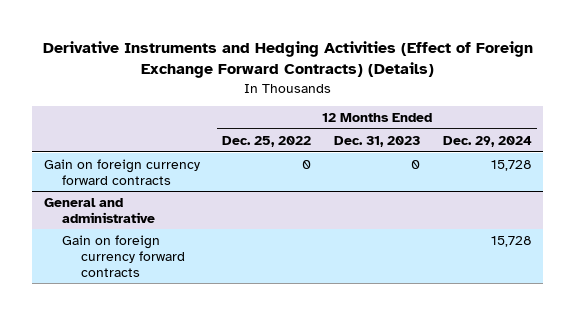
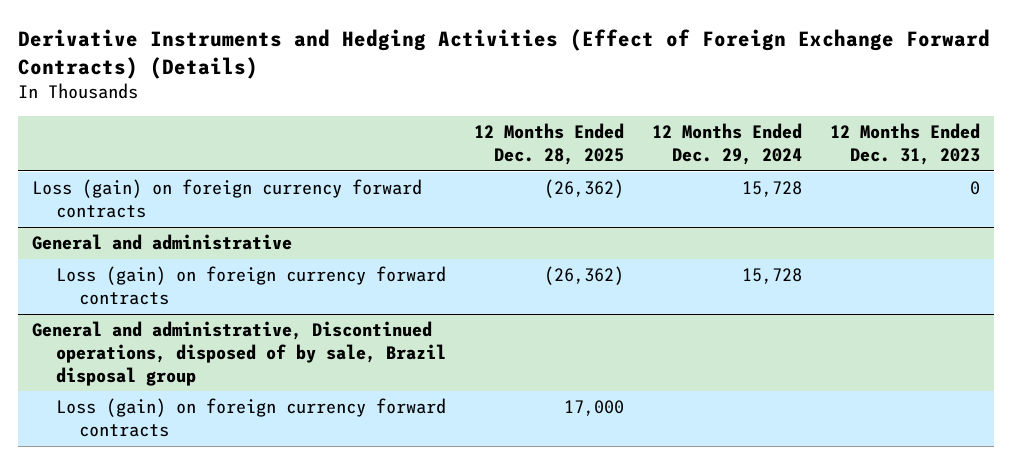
[222,135,312,147] Dec. 25, 2022 -> none
none -> [473,123,624,166] 12 Months Ended Dec. 28, 2025
[43,158,200,185] Gain on foreign currency forward contracts -> [31,179,422,219] Loss (gain) on foreign currency forward contracts
[62,234,186,277] Gain on foreign currency forward contracts -> [55,266,446,306] Loss (gain) on foreign currency forward contracts
none -> [31,321,446,386] General and administrative, Discontinued operations, disposed of by sale, Brazil disposal group
none -> [55,398,446,438] Loss (gain) on foreign currency forward contracts

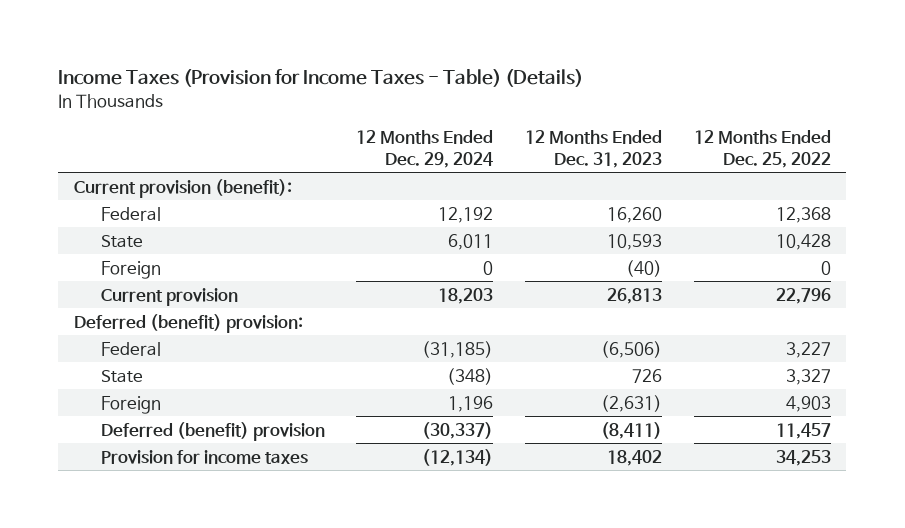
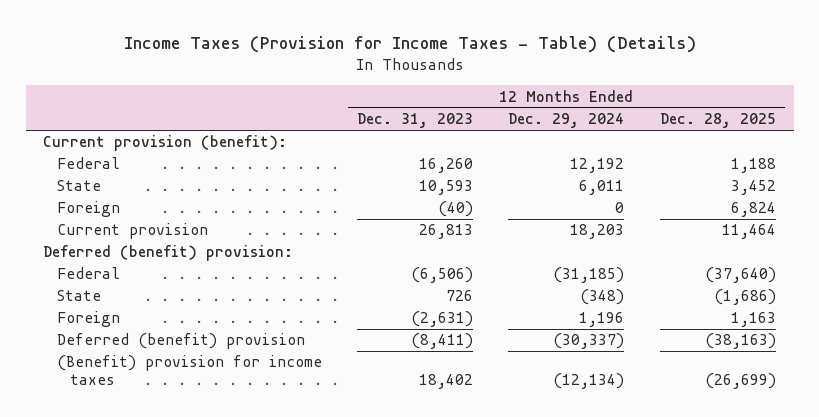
[693,130,831,168] 12 Months Ended Dec. 25, 2022 -> none
none -> [659,113,776,129] Dec. 28, 2025
[100,449,308,464] Provision for income taxes -> [56,355,322,386] (Benefit) provision for income taxes

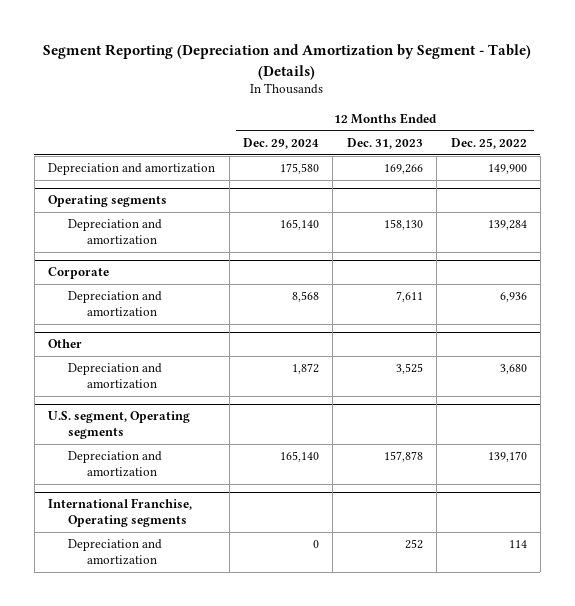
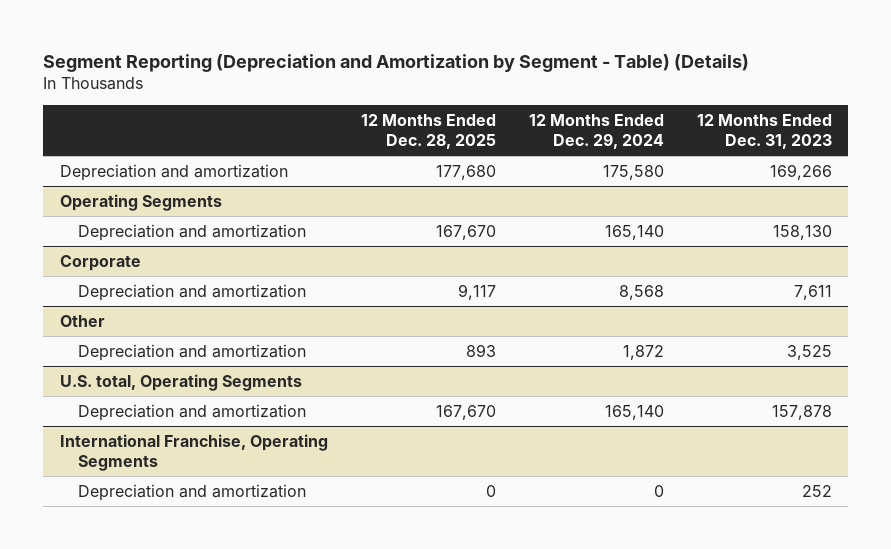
[450,137,527,149] Dec. 25, 2022 -> none
none -> [360,113,496,149] 12 Months Ended Dec. 28, 2025
[48,195,168,208] Operating segments -> [59,193,222,211] Operating Segments
[48,411,191,440] U.S. segment, Operating segments -> [59,373,302,391] U.S. total, Operating Segments
[48,498,193,528] International Franchise, Operating segments -> [59,433,328,471] International Franchise, Operating Segments

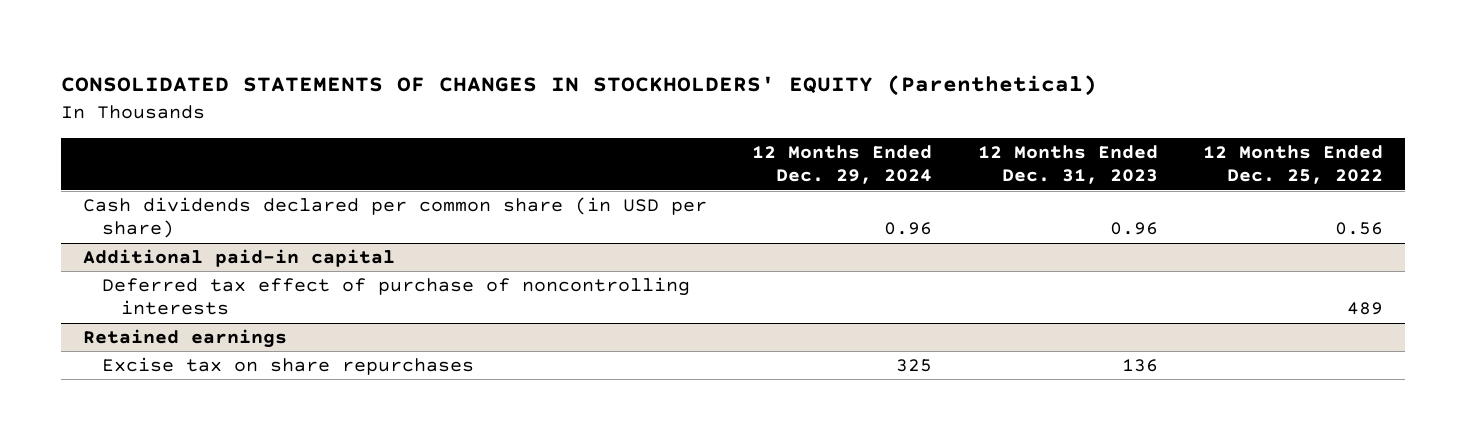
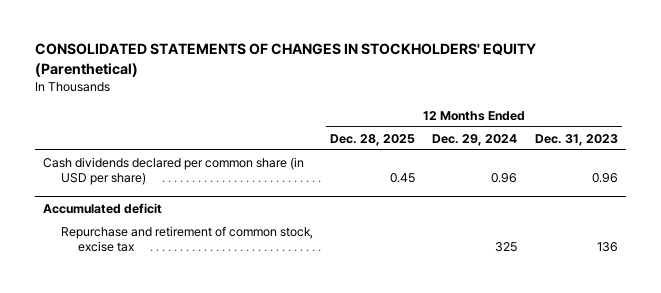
[1202,145,1383,185] 12 Months Ended Dec. 25, 2022 -> none
none -> [330,133,416,146] Dec. 28, 2025
[83,249,396,268] Additional paid-in capital -> none
[101,277,690,316] Deferred tax effect of purchase of noncontrolling interests -> none
[83,329,288,349] Retained earnings -> [43,202,163,214] Accumulated deficit
[101,357,474,376] Excise tax on share repurchases -> [60,226,313,253] Repurchase and retirement of common stock, excise tax

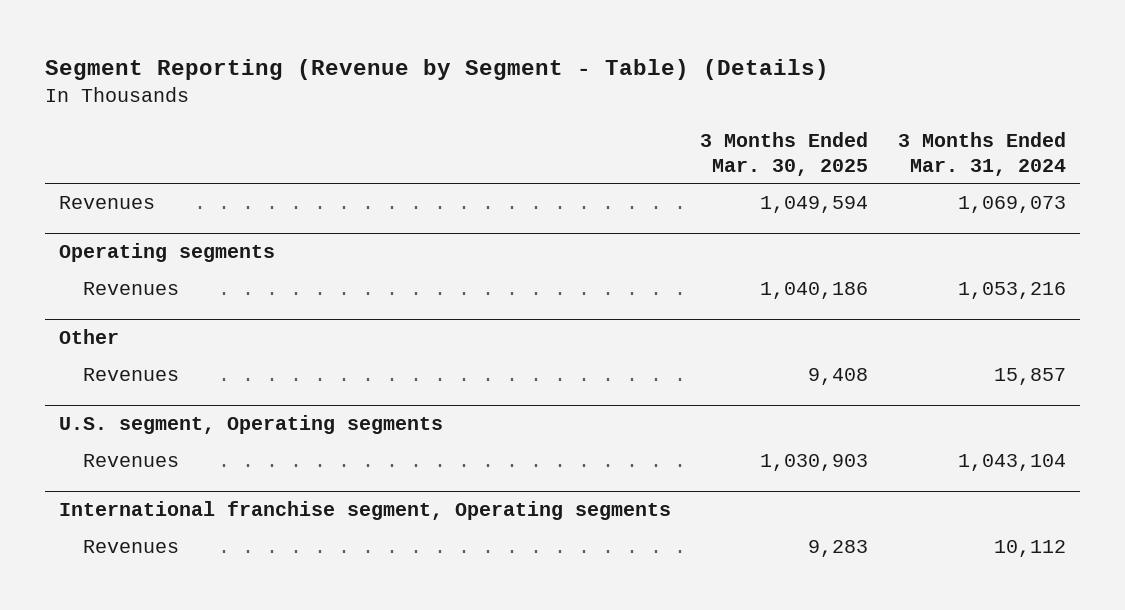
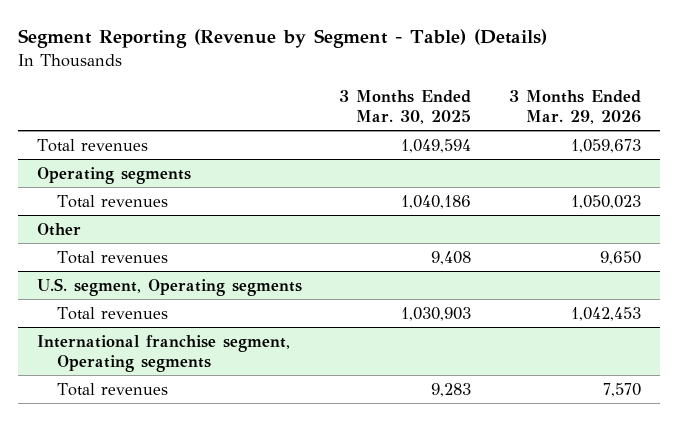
[897,131,1066,176] 3 Months Ended Mar. 31, 2024 -> none
none -> [508,89,641,125] 3 Months Ended Mar. 29, 2026
[59,195,156,209] Revenues -> [36,138,148,152] Total revenues
[83,281,180,295] Revenues -> [56,194,168,208] Total revenues
[83,367,180,381] Revenues -> [56,250,168,264] Total revenues
[83,453,180,467] Revenues -> [56,306,168,320] Total revenues
[83,539,180,553] Revenues -> [56,382,168,396] Total revenues

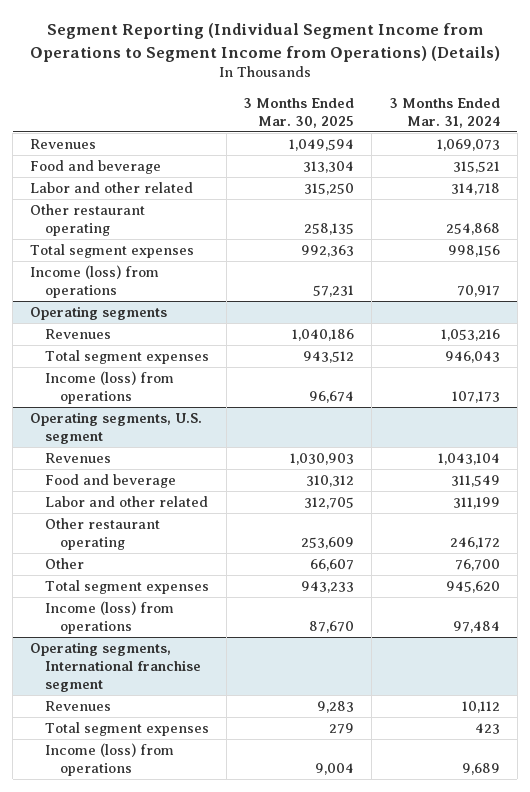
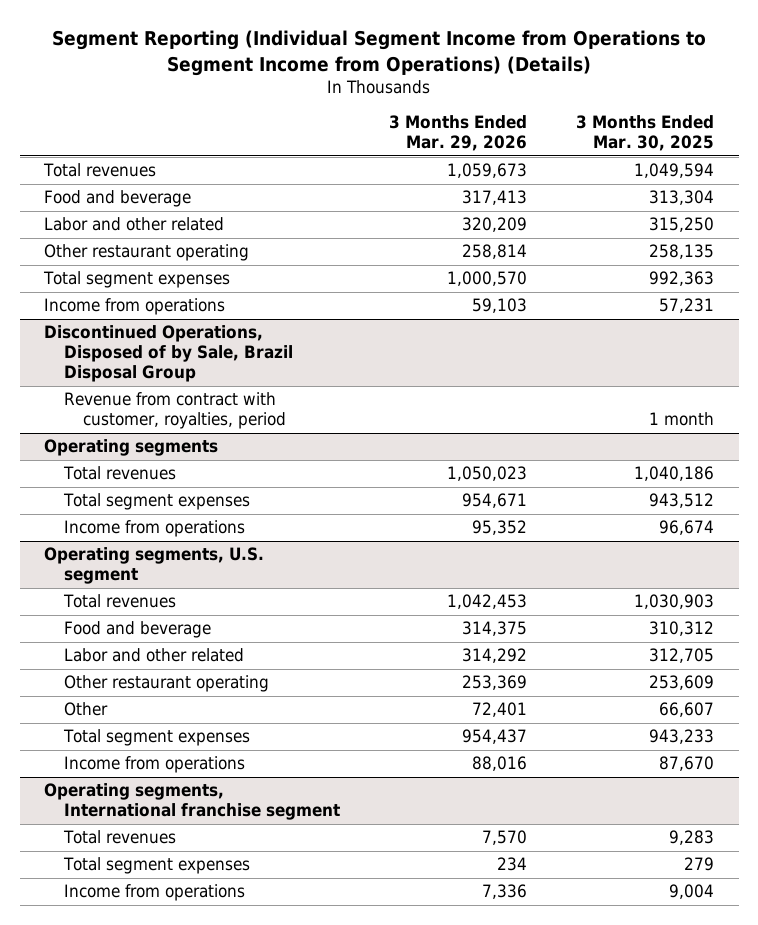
[389,97,501,129] 3 Months Ended Mar. 31, 2024 -> none
none -> [388,115,527,152] 3 Months Ended Mar. 29, 2026
[29,138,96,149] Revenues -> [43,163,157,178] Total revenues
[29,264,159,299] Income (loss) from operations -> [44,298,226,316] Income from operations
none -> [44,325,293,383] Discontinued Operations, Disposed of by Sale, Brazil Disposal Group
none -> [63,392,287,430] Revenue from contract with customer, royalties, period
[44,328,111,339] Revenues -> [62,466,176,481] Total revenues
[44,370,174,405] Income (loss) from operations -> [63,520,245,538] Income from operations
[44,452,111,463] Revenues -> [62,594,176,609] Total revenues
[44,600,174,635] Income (loss) from operations -> [63,756,245,774] Income from operations
[44,700,111,711] Revenues -> [62,830,176,845] Total revenues
[44,742,174,777] Income (loss) from operations -> [63,884,245,902] Income from operations

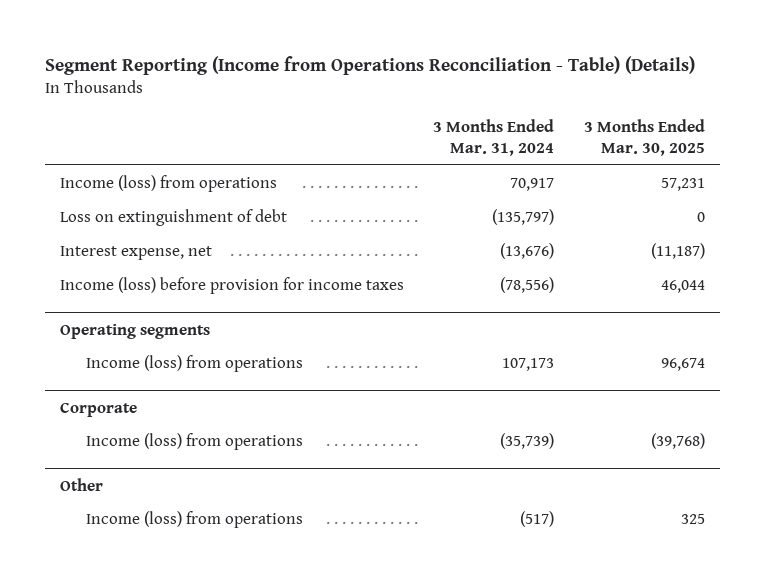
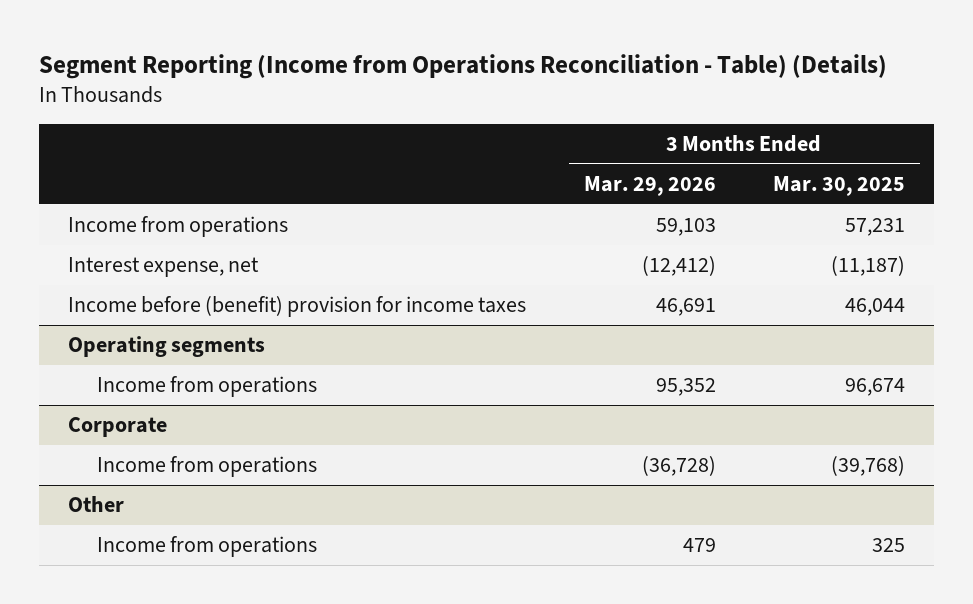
[433,118,555,157] 3 Months Ended Mar. 31, 2024 -> none
none -> [583,175,716,196] Mar. 29, 2026
[59,208,287,226] Loss on extinguishment of debt -> none
[59,174,277,192] Income (loss) from operations -> [67,216,288,238] Income from operations
[59,276,404,294] Income (loss) before provision for income taxes -> [67,296,526,318] Income before (benefit) provision for income taxes
[86,354,304,372] Income (loss) from operations -> [96,376,317,398] Income from operations
[86,432,304,450] Income (loss) from operations -> [96,456,317,478] Income from operations
[86,510,304,528] Income (loss) from operations -> [96,536,317,558] Income from operations

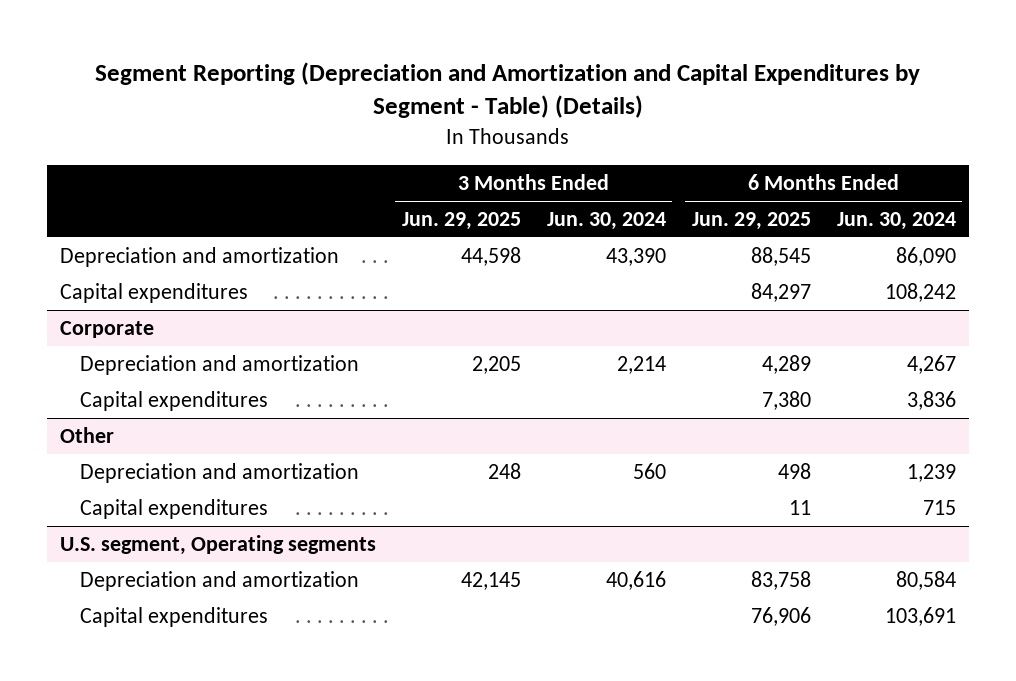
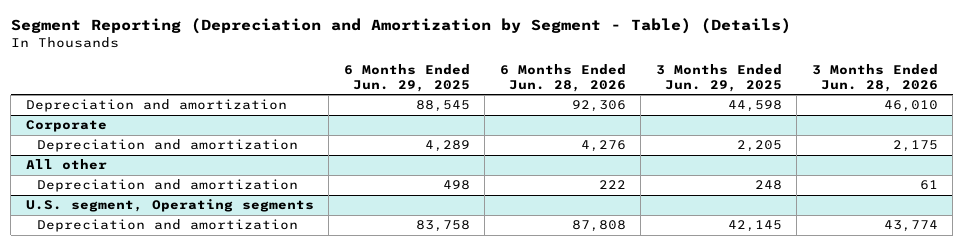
[94,61,920,119] Segment Reporting (Depreciation and Amortization and Capital Expenditures by Segment - Table) (Details) -> [10,18,791,35] Segment Reporting (Depreciation and Amortization by Segment - Table) (Details)
[546,211,666,230] Jun. 30, 2024 -> none
[836,211,956,230] Jun. 30, 2024 -> none
none -> [499,63,626,92] 6 Months Ended Jun. 28, 2026
none -> [811,63,938,92] 3 Months Ended Jun. 28, 2026
[59,282,248,303] Capital expenditures -> none
[80,390,269,411] Capital expenditures -> none
[59,426,114,443] Other -> [25,159,107,171] All other
[80,498,269,519] Capital expenditures -> none
[80,606,269,627] Capital expenditures -> none

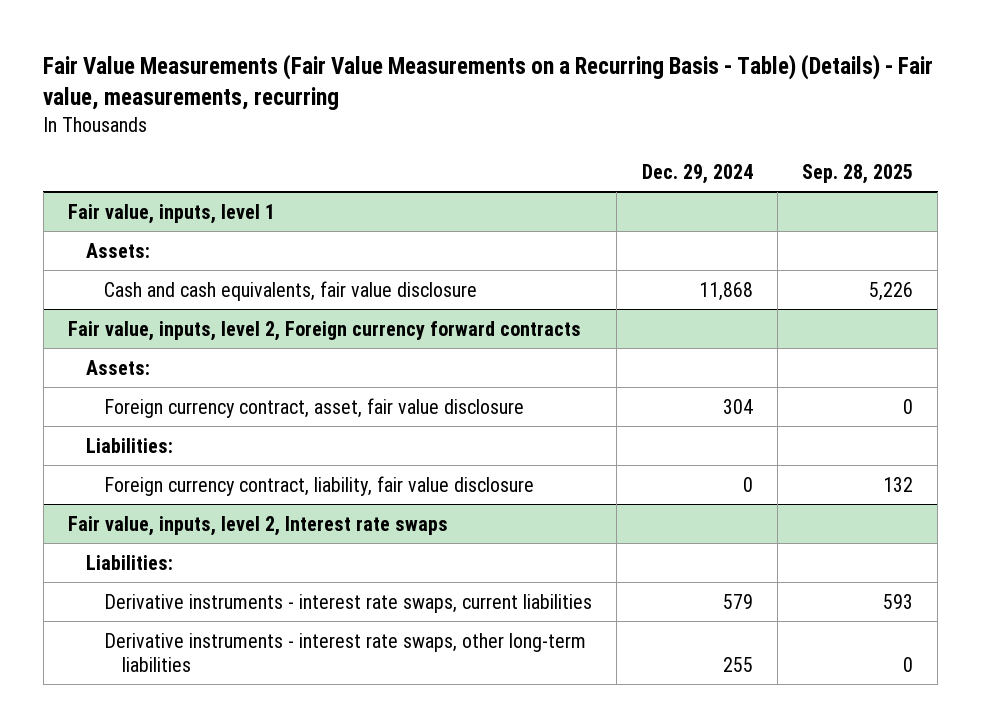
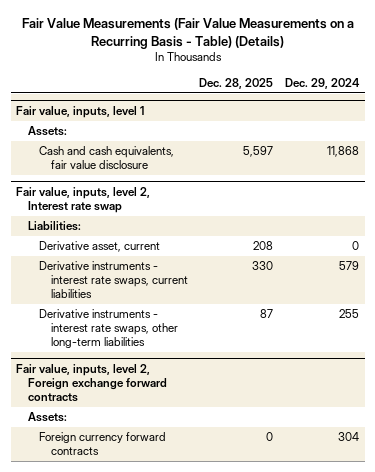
[43,54,934,111] Fair Value Measurements (Fair Value Measurements on a Recurring Basis - Table) (Details) - Fair value, measurements, recurring -> [21,18,354,49] Fair Value Measurements (Fair Value Measurements on a Recurring Basis - Table) (Details)
[802,163,914,184] Sep. 28, 2025 -> none
none -> [199,77,274,89] Dec. 28, 2025
[68,320,582,341] Fair value, inputs, level 2, Foreign currency forward contracts -> none
[86,359,151,375] Assets: -> none
[104,397,525,418] Foreign currency contract, asset, fair value disclosure -> none
[86,437,174,453] Liabilities: -> none
[104,475,535,496] Foreign currency contract, liability, fair value disclosure -> none
[68,515,449,536] Fair value, inputs, level 2, Interest rate swaps -> [16,187,151,213] Fair value, inputs, level 2, Interest rate swap
none -> [39,241,161,253] Derivative asset, current
none -> [16,364,167,402] Fair value, inputs, level 2, Foreign exchange forward contracts
none -> [27,412,67,423] Assets:
none -> [39,432,167,455] Foreign currency forward contracts

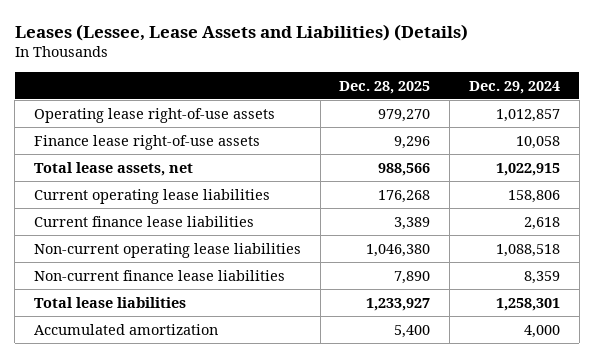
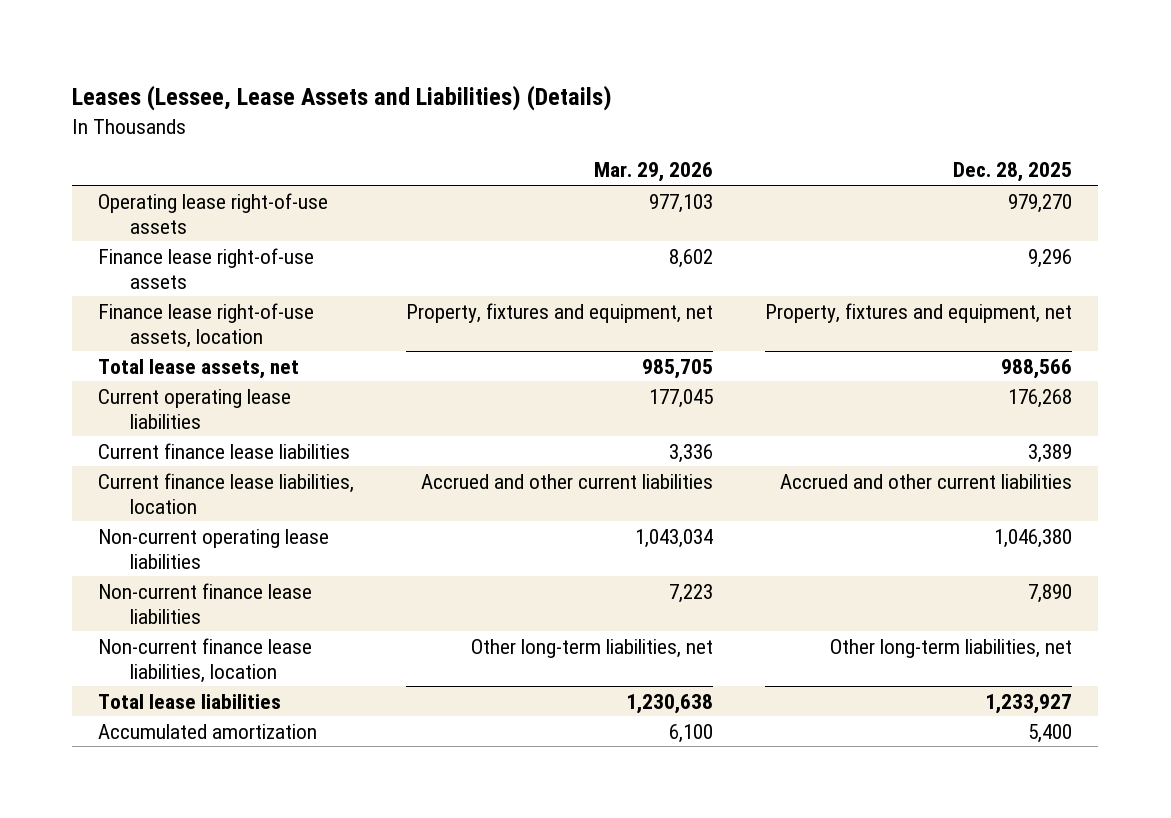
[468,80,560,94] Dec. 29, 2024 -> none
none -> [594,162,714,183] Mar. 29, 2026
none -> [98,302,315,348] Finance lease right-of-use assets, location
none -> [98,472,355,514] Current finance lease liabilities, location
none -> [98,637,313,683] Non-current finance lease liabilities, location

